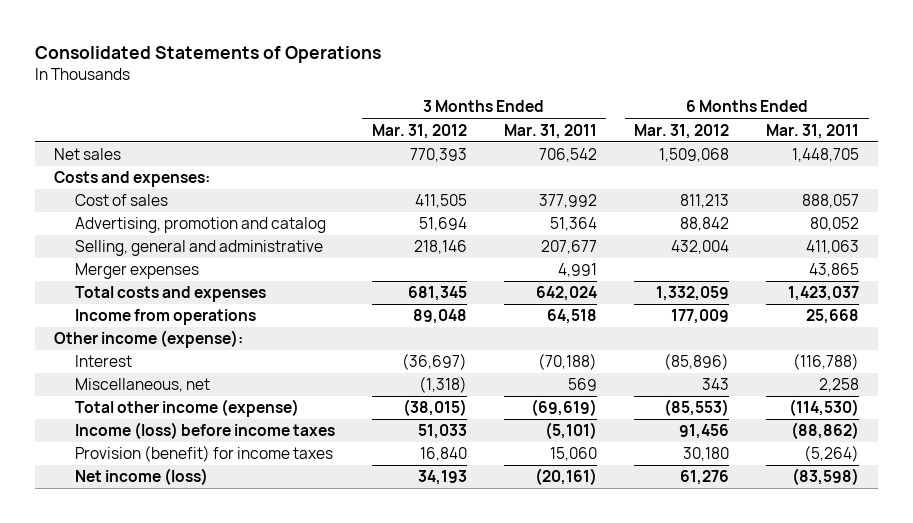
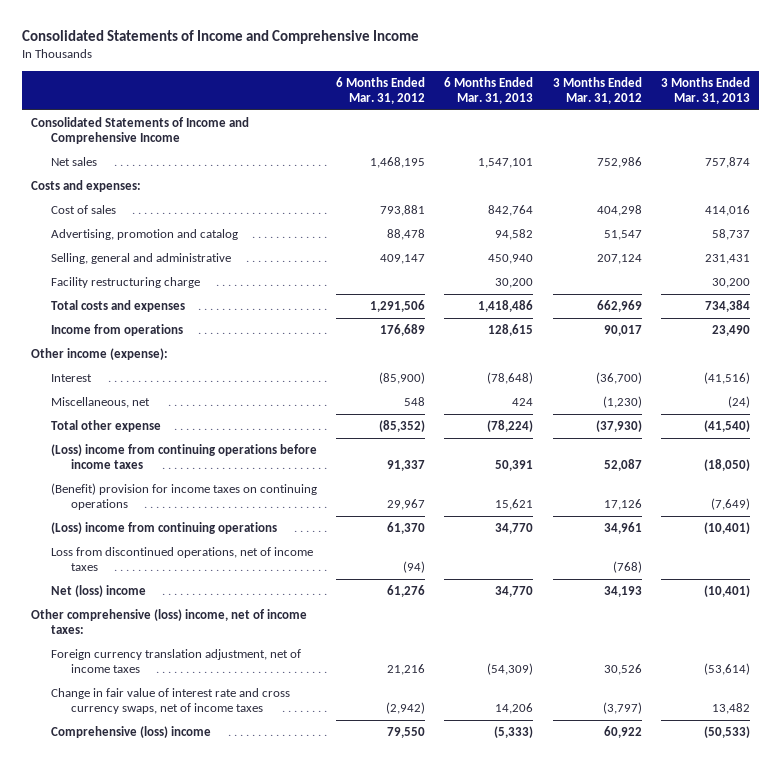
[35,45,382,63] Consolidated Statements of Operations -> [21,30,419,45] Consolidated Statements of Income and Comprehensive Income
[503,123,597,139] Mar. 31, 2011 -> none
[766,123,860,139] Mar. 31, 2011 -> none
none -> [444,76,534,104] 6 Months Ended Mar. 31, 2013
none -> [660,76,750,104] 3 Months Ended Mar. 31, 2013
none -> [31,117,250,145] Consolidated Statements of Income and Comprehensive Income
[409,148,467,163] 770,393 -> [596,157,642,169] 752,986
[659,148,730,163] 1,509,068 -> [370,157,426,169] 1,468,195
[74,263,199,280] Merger expenses -> none
[414,194,467,209] 411,505 -> [596,205,642,217] 404,298
[680,194,730,209] 811,213 -> [380,205,426,217] 793,881
[418,217,467,232] 51,694 -> [603,230,642,241] 51,547
[680,217,730,232] 88,842 -> [387,229,426,241] 88,478
[413,240,467,255] 218,146 -> [596,254,642,265] 207,124
[671,240,730,255] 432,004 -> [380,254,426,265] 409,147
none -> [51,277,201,289] Facility restructuring charge
[407,286,467,302] 681,345 -> [596,300,642,313] 662,969
[656,286,730,302] 1,332,059 -> [370,300,426,313] 1,291,506
[412,309,467,325] 89,048 -> [603,325,642,337] 90,017
[671,309,730,325] 177,009 -> [380,324,426,337] 176,689
[401,353,467,371] (36,697) -> [595,372,642,385] (36,700)
[664,353,730,371] (85,896) -> [379,372,426,385] (85,900)
[418,376,467,394] (1,318) -> [602,396,642,409] (1,230)
[702,378,730,391] 343 -> [404,397,426,407] 548
[74,399,299,418] Total other income (expense) -> [51,420,162,433] Total other expense
[402,399,467,417] (38,015) -> [595,420,642,433] (37,930)
[664,399,730,417] (85,553) -> [379,420,426,433] (85,352)
[74,422,335,440] Income (loss) before income taxes -> [51,444,318,470] (Loss) income from continuing operations before income taxes
[417,424,467,440] 51,033 -> [603,459,642,472] 52,087
[679,424,730,440] 91,456 -> [387,460,426,472] 91,337
[74,445,333,463] Provision (benefit) for income taxes -> [51,483,318,511] (Benefit) provision for income taxes on continuing operations
[419,447,467,462] 16,840 -> [603,499,642,511] 17,126
[683,447,730,462] 30,180 -> [387,499,426,511] 29,967
none -> [51,522,278,535] (Loss) income from continuing operations
none -> [51,547,314,572] Loss from discontinued operations, net of income taxes
[74,468,208,486] Net income (loss) -> [51,585,147,598] Net (loss) income
none -> [31,609,308,635] Other comprehensive (loss) income, net of income taxes:
none -> [51,649,302,674] Foreign currency translation adjustment, net of income taxes
none -> [51,688,291,715] Change in fair value of interest rate and cross currency swaps, net of income taxes
none -> [51,726,212,739] Comprehensive (loss) income

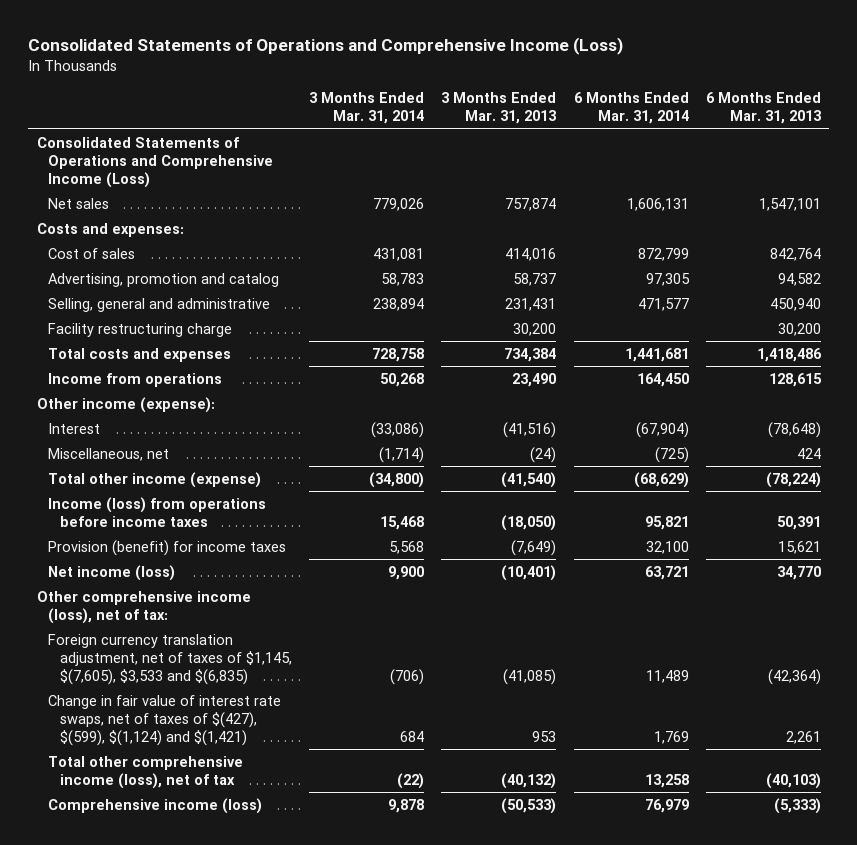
[21,30,419,45] Consolidated Statements of Income and Comprehensive Income -> [28,36,624,55] Consolidated Statements of Operations and Comprehensive Income (Loss)
[336,76,426,104] 6 Months Ended Mar. 31, 2012 -> none
[552,76,642,104] 3 Months Ended Mar. 31, 2012 -> none
none -> [309,92,425,125] 3 Months Ended Mar. 31, 2014
none -> [573,92,689,125] 6 Months Ended Mar. 31, 2014
[31,117,250,145] Consolidated Statements of Income and Comprehensive Income -> [36,136,274,188] Consolidated Statements of Operations and Comprehensive Income (Loss)
[51,522,278,535] (Loss) income from continuing operations -> none
[51,547,314,572] Loss from discontinued operations, net of income taxes -> none
[51,420,162,433] Total other expense -> [48,471,262,488] Total other income (expense)
[51,444,318,470] (Loss) income from continuing operations before income taxes -> [48,496,267,527] Income (loss) from operations before income taxes
[51,483,318,511] (Benefit) provision for income taxes on continuing operations -> [48,539,287,556] Provision (benefit) for income taxes
[51,585,147,598] Net (loss) income -> [48,564,176,581] Net income (loss)
[31,609,308,635] Other comprehensive (loss) income, net of income taxes: -> [36,590,251,624] Other comprehensive income (loss), net of tax:
[51,649,302,674] Foreign currency translation adjustment, net of income taxes -> [48,633,293,685] Foreign currency translation adjustment, net of taxes of $1,145, $(7,605), $3,533 and $(6,835)
[487,663,534,676] (54,309) -> [767,668,821,685] (42,364)
[703,663,750,676] (53,614) -> [503,668,557,685] (41,085)
[51,688,291,715] Change in fair value of interest rate and cross currency swaps, net of income taxes -> [48,694,282,746] Change in fair value of interest rate swaps, net of taxes of $(427), $(599), $(1,124) and $(1,421)
[495,703,534,715] 14,206 -> [785,730,821,744] 2,261
[711,703,750,715] 13,482 -> [532,730,557,742] 953
none -> [48,755,244,789] Total other comprehensive income (loss), net of tax
[51,726,212,739] Comprehensive (loss) income -> [48,797,263,814] Comprehensive income (loss)

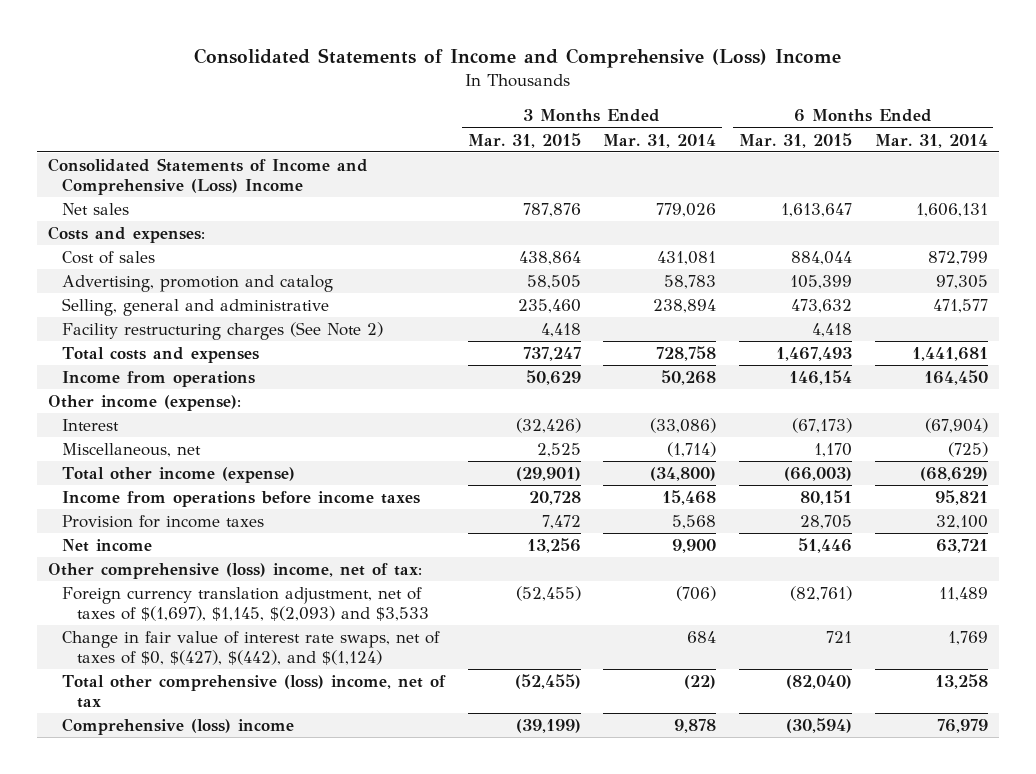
[28,36,624,55] Consolidated Statements of Operations and Comprehensive Income (Loss) -> [193,48,841,69] Consolidated Statements of Income and Comprehensive (Loss) Income
[441,92,557,125] 3 Months Ended Mar. 31, 2013 -> none
[705,92,821,125] 6 Months Ended Mar. 31, 2013 -> none
none -> [467,132,581,148] Mar. 31, 2015
none -> [738,132,852,148] Mar. 31, 2015
[36,136,274,188] Consolidated Statements of Operations and Comprehensive Income (Loss) -> [48,158,369,196] Consolidated Statements of Income and Comprehensive (Loss) Income
[48,322,233,337] Facility restructuring charge -> [62,322,384,341] Facility restructuring charges (See Note 2)
[48,496,267,527] Income (loss) from operations before income taxes -> [62,491,421,508] Income from operations before income taxes
[48,539,287,556] Provision (benefit) for income taxes -> [62,515,265,529] Provision for income taxes
[48,564,176,581] Net income (loss) -> [62,539,153,553] Net income
[36,590,251,624] Other comprehensive income (loss), net of tax: -> [48,563,423,580] Other comprehensive (loss) income, net of tax:
[48,633,293,685] Foreign currency translation adjustment, net of taxes of $1,145, $(7,605), $3,533 and $(6,835) -> [62,587,429,622] Foreign currency translation adjustment, net of taxes of $(1,697), $1,145, $(2,093) and $3,533
[48,694,282,746] Change in fair value of interest rate swaps, net of taxes of $(427), $(599), $(1,124) and $(1,421) -> [62,631,441,666] Change in fair value of interest rate swaps, net of taxes of $0, $(427), $(442), and $(1,124)
[48,755,244,789] Total other comprehensive income (loss), net of tax -> [62,675,447,709] Total other comprehensive (loss) income, net of tax
[48,797,263,814] Comprehensive income (loss) -> [62,718,295,736] Comprehensive (loss) income

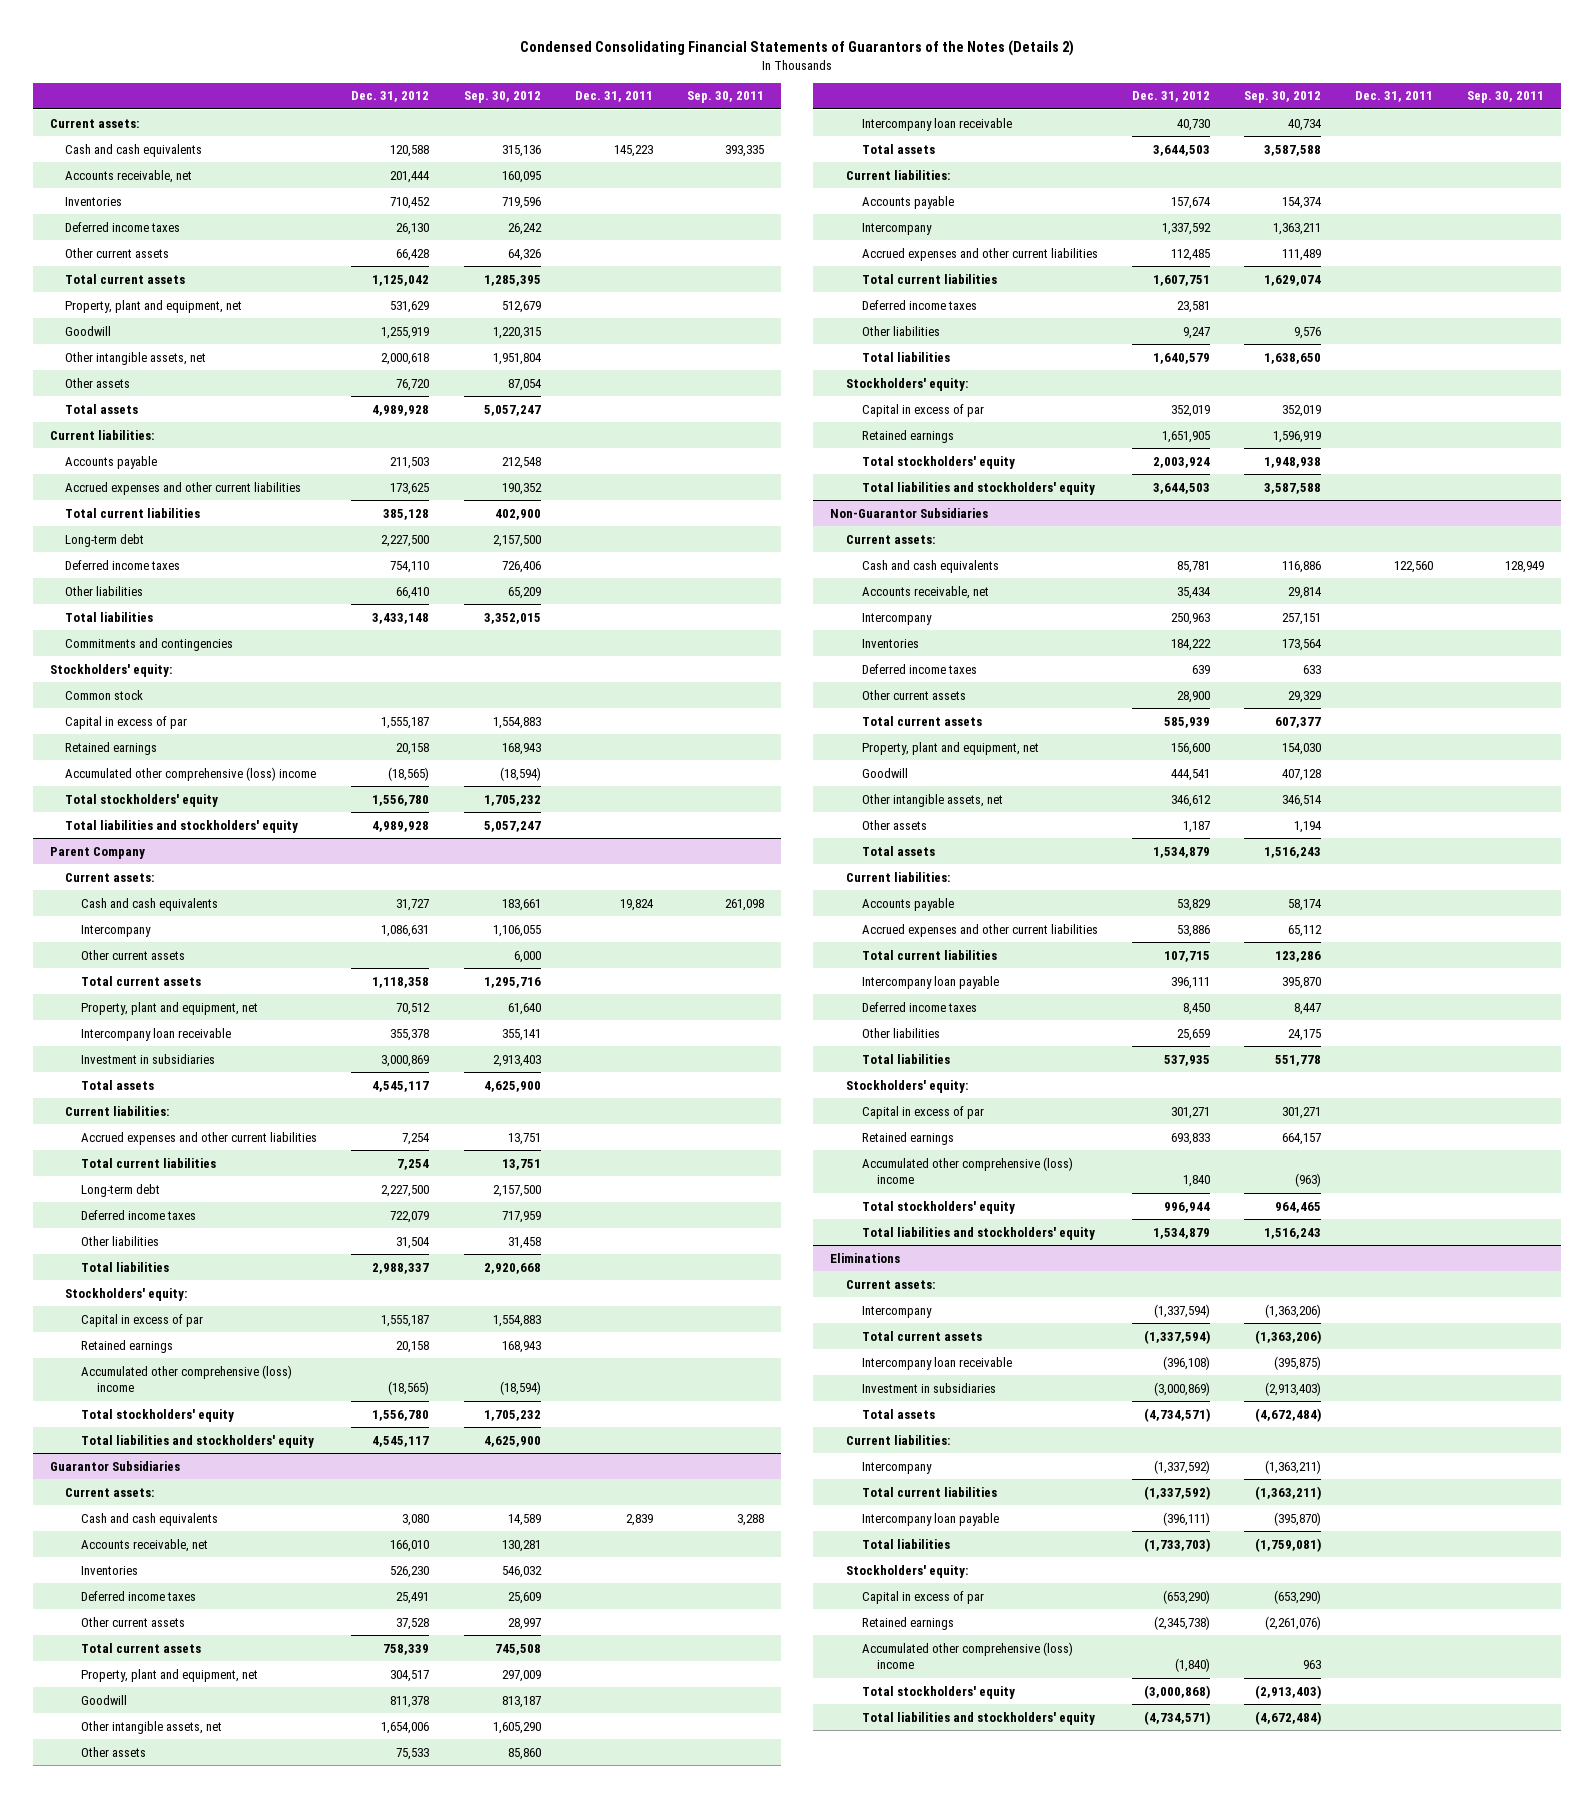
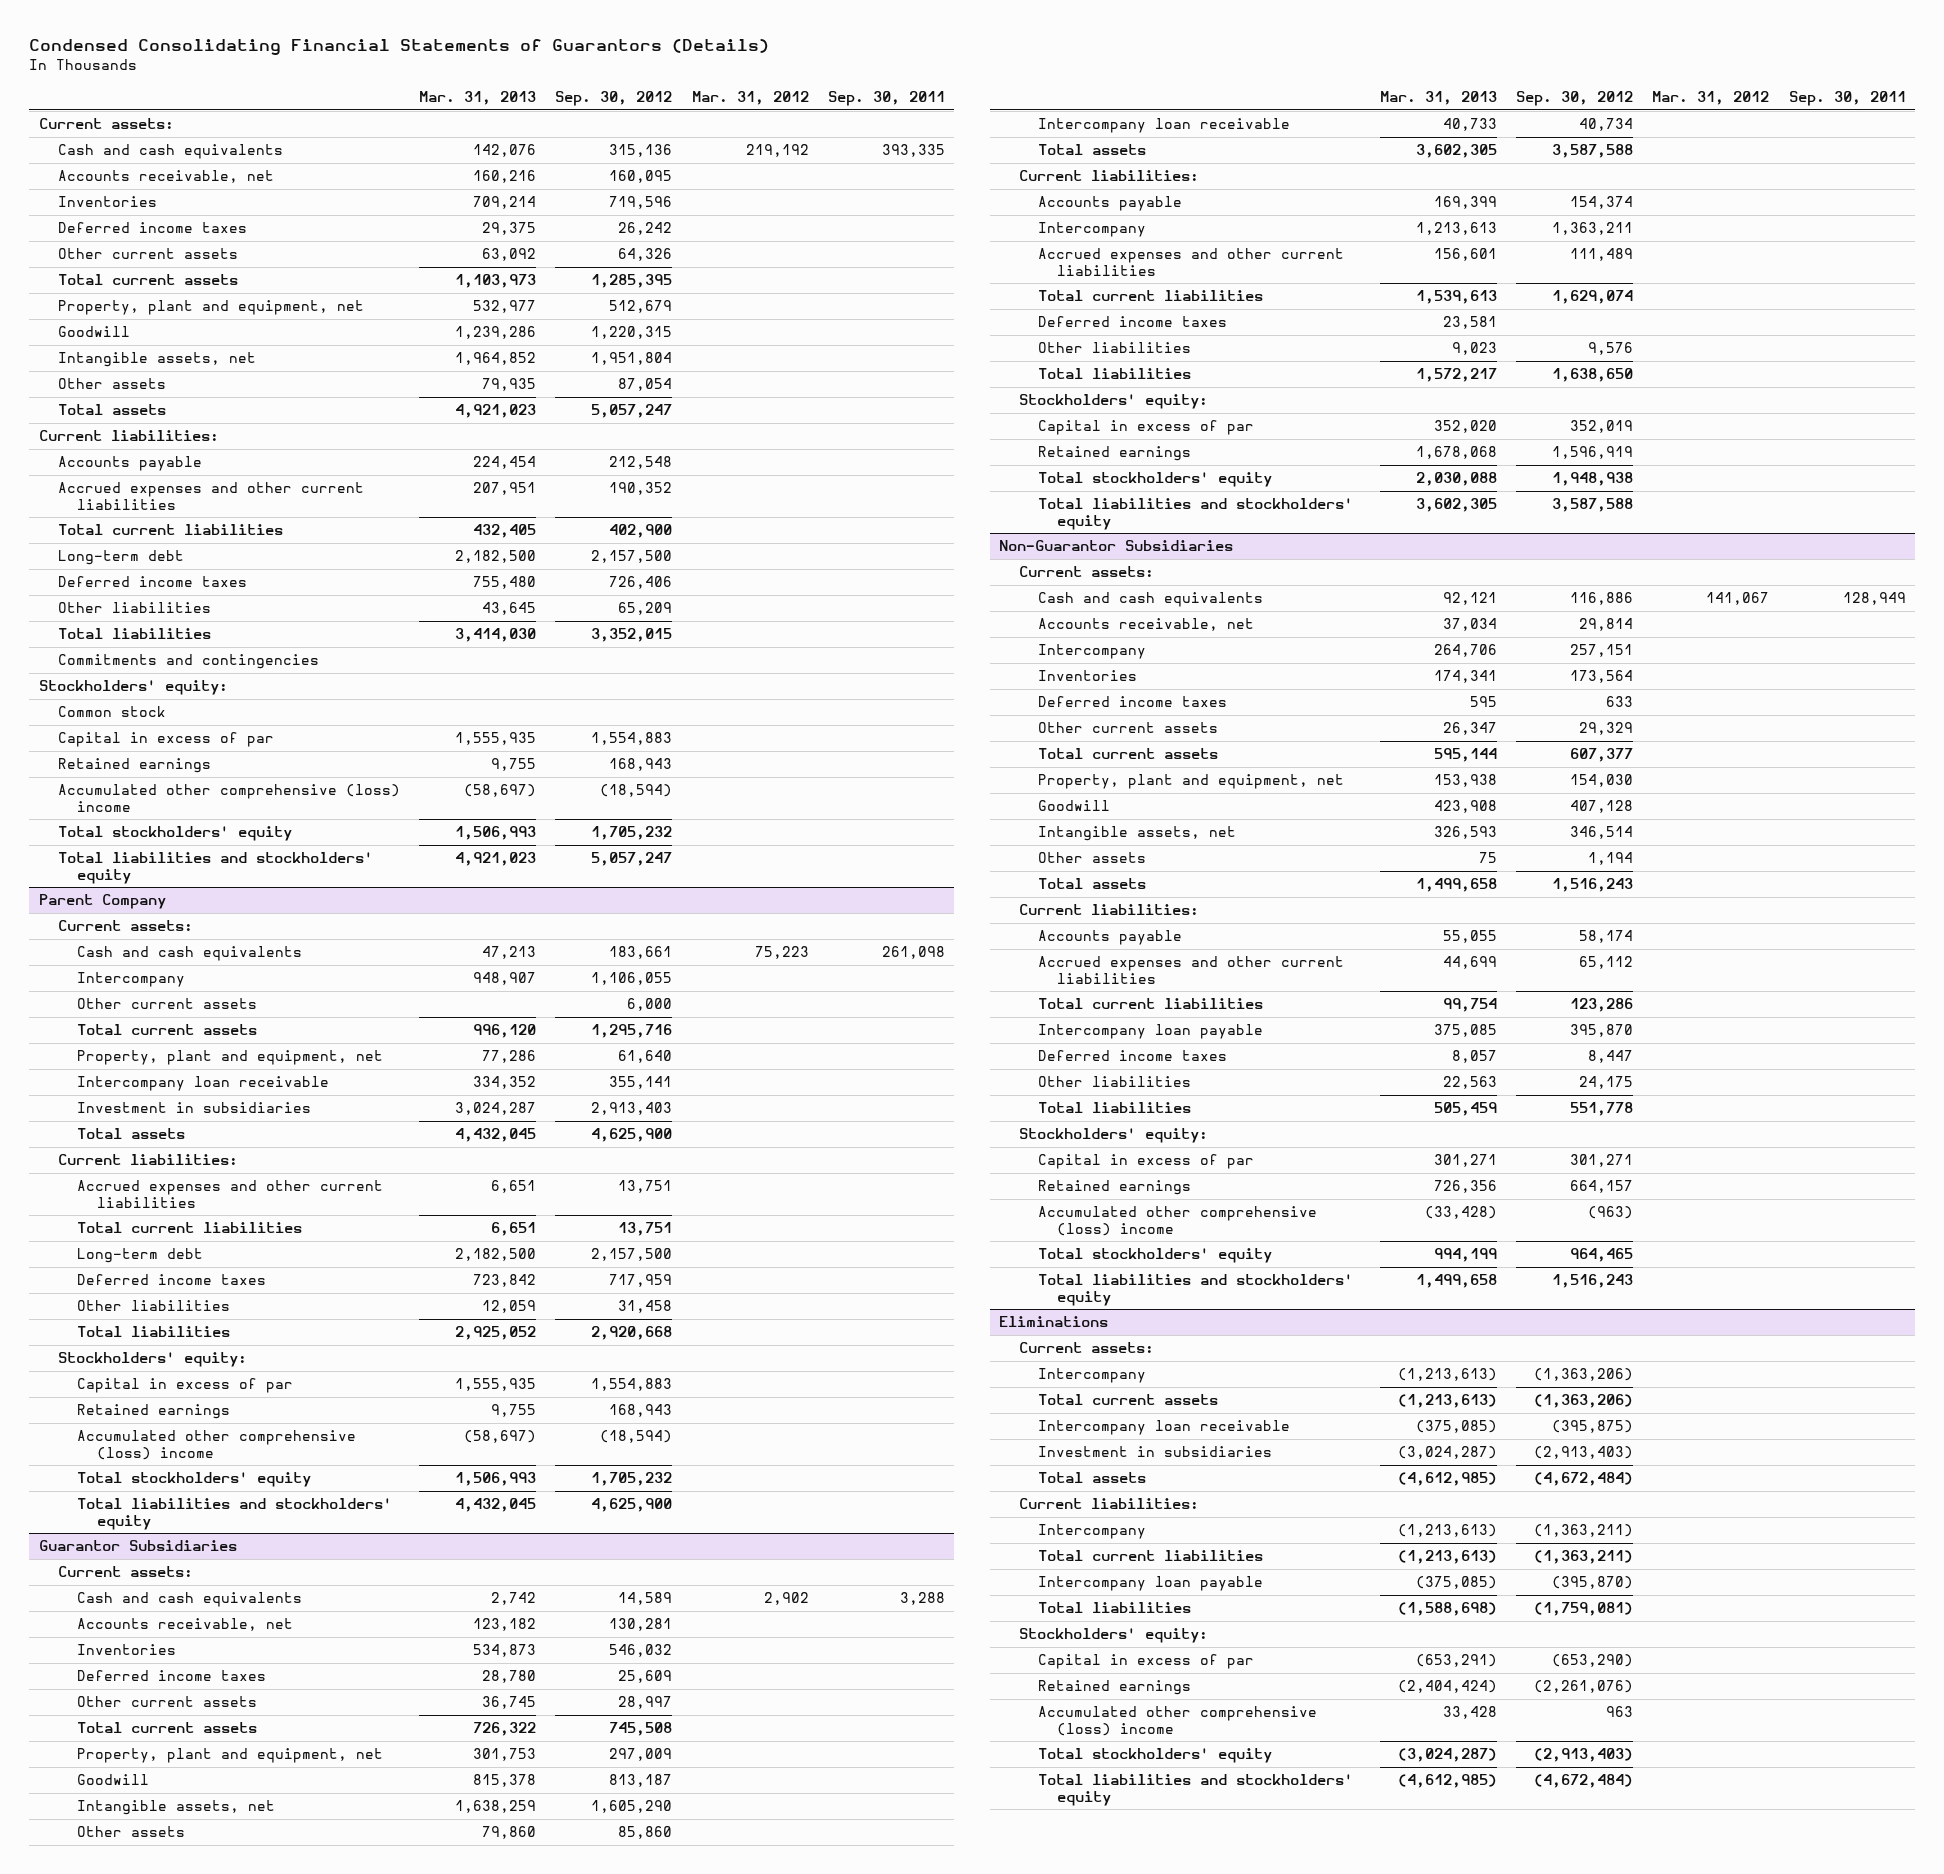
[519,40,1074,57] Condensed Consolidating Financial Statements of Guarantors of the Notes (Details 2) -> [28,38,769,55] Condensed Consolidating Financial Statements of Guarantors (Details)
[351,91,430,103] Dec. 31, 2012 -> none
[574,91,653,103] Dec. 31, 2011 -> none
none -> [419,91,537,106] Mar. 31, 2013
none -> [691,91,809,106] Mar. 31, 2012
[65,351,207,365] Other intangible assets, net -> [58,352,257,368] Intangible assets, net
[81,1720,223,1734] Other intangible assets, net -> [77,1800,276,1816] Intangible assets, net
[861,793,1003,807] Other intangible assets, net -> [1038,826,1237,842] Intangible assets, net

